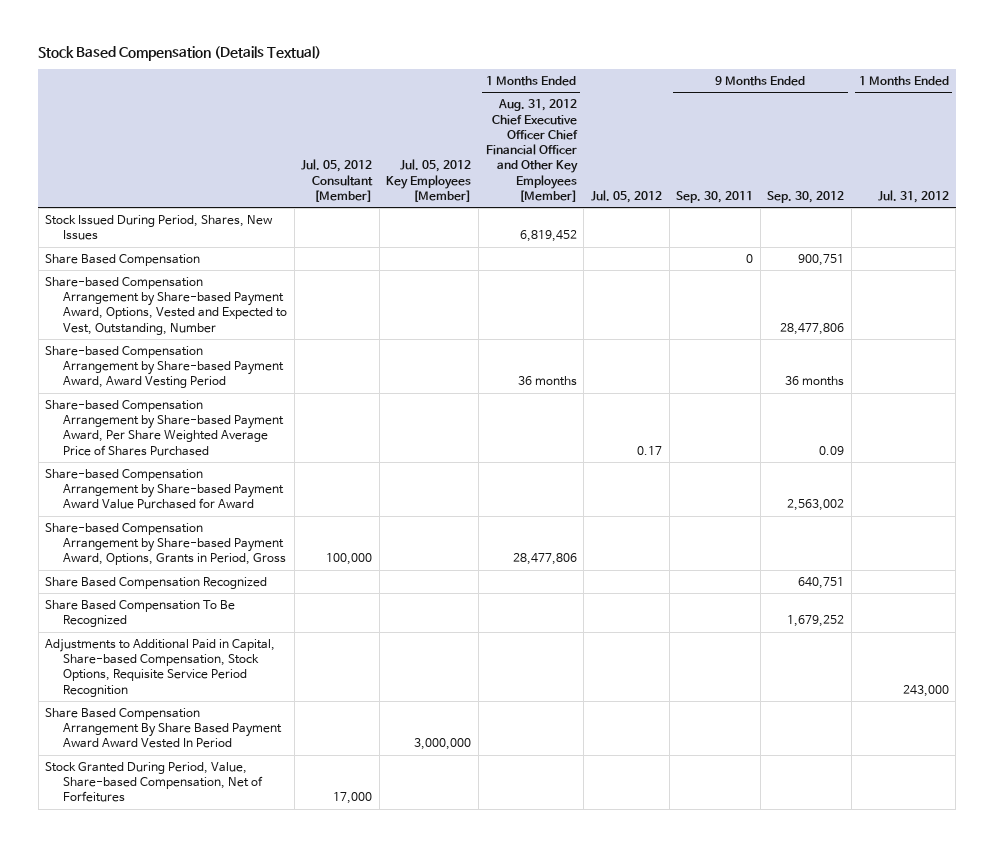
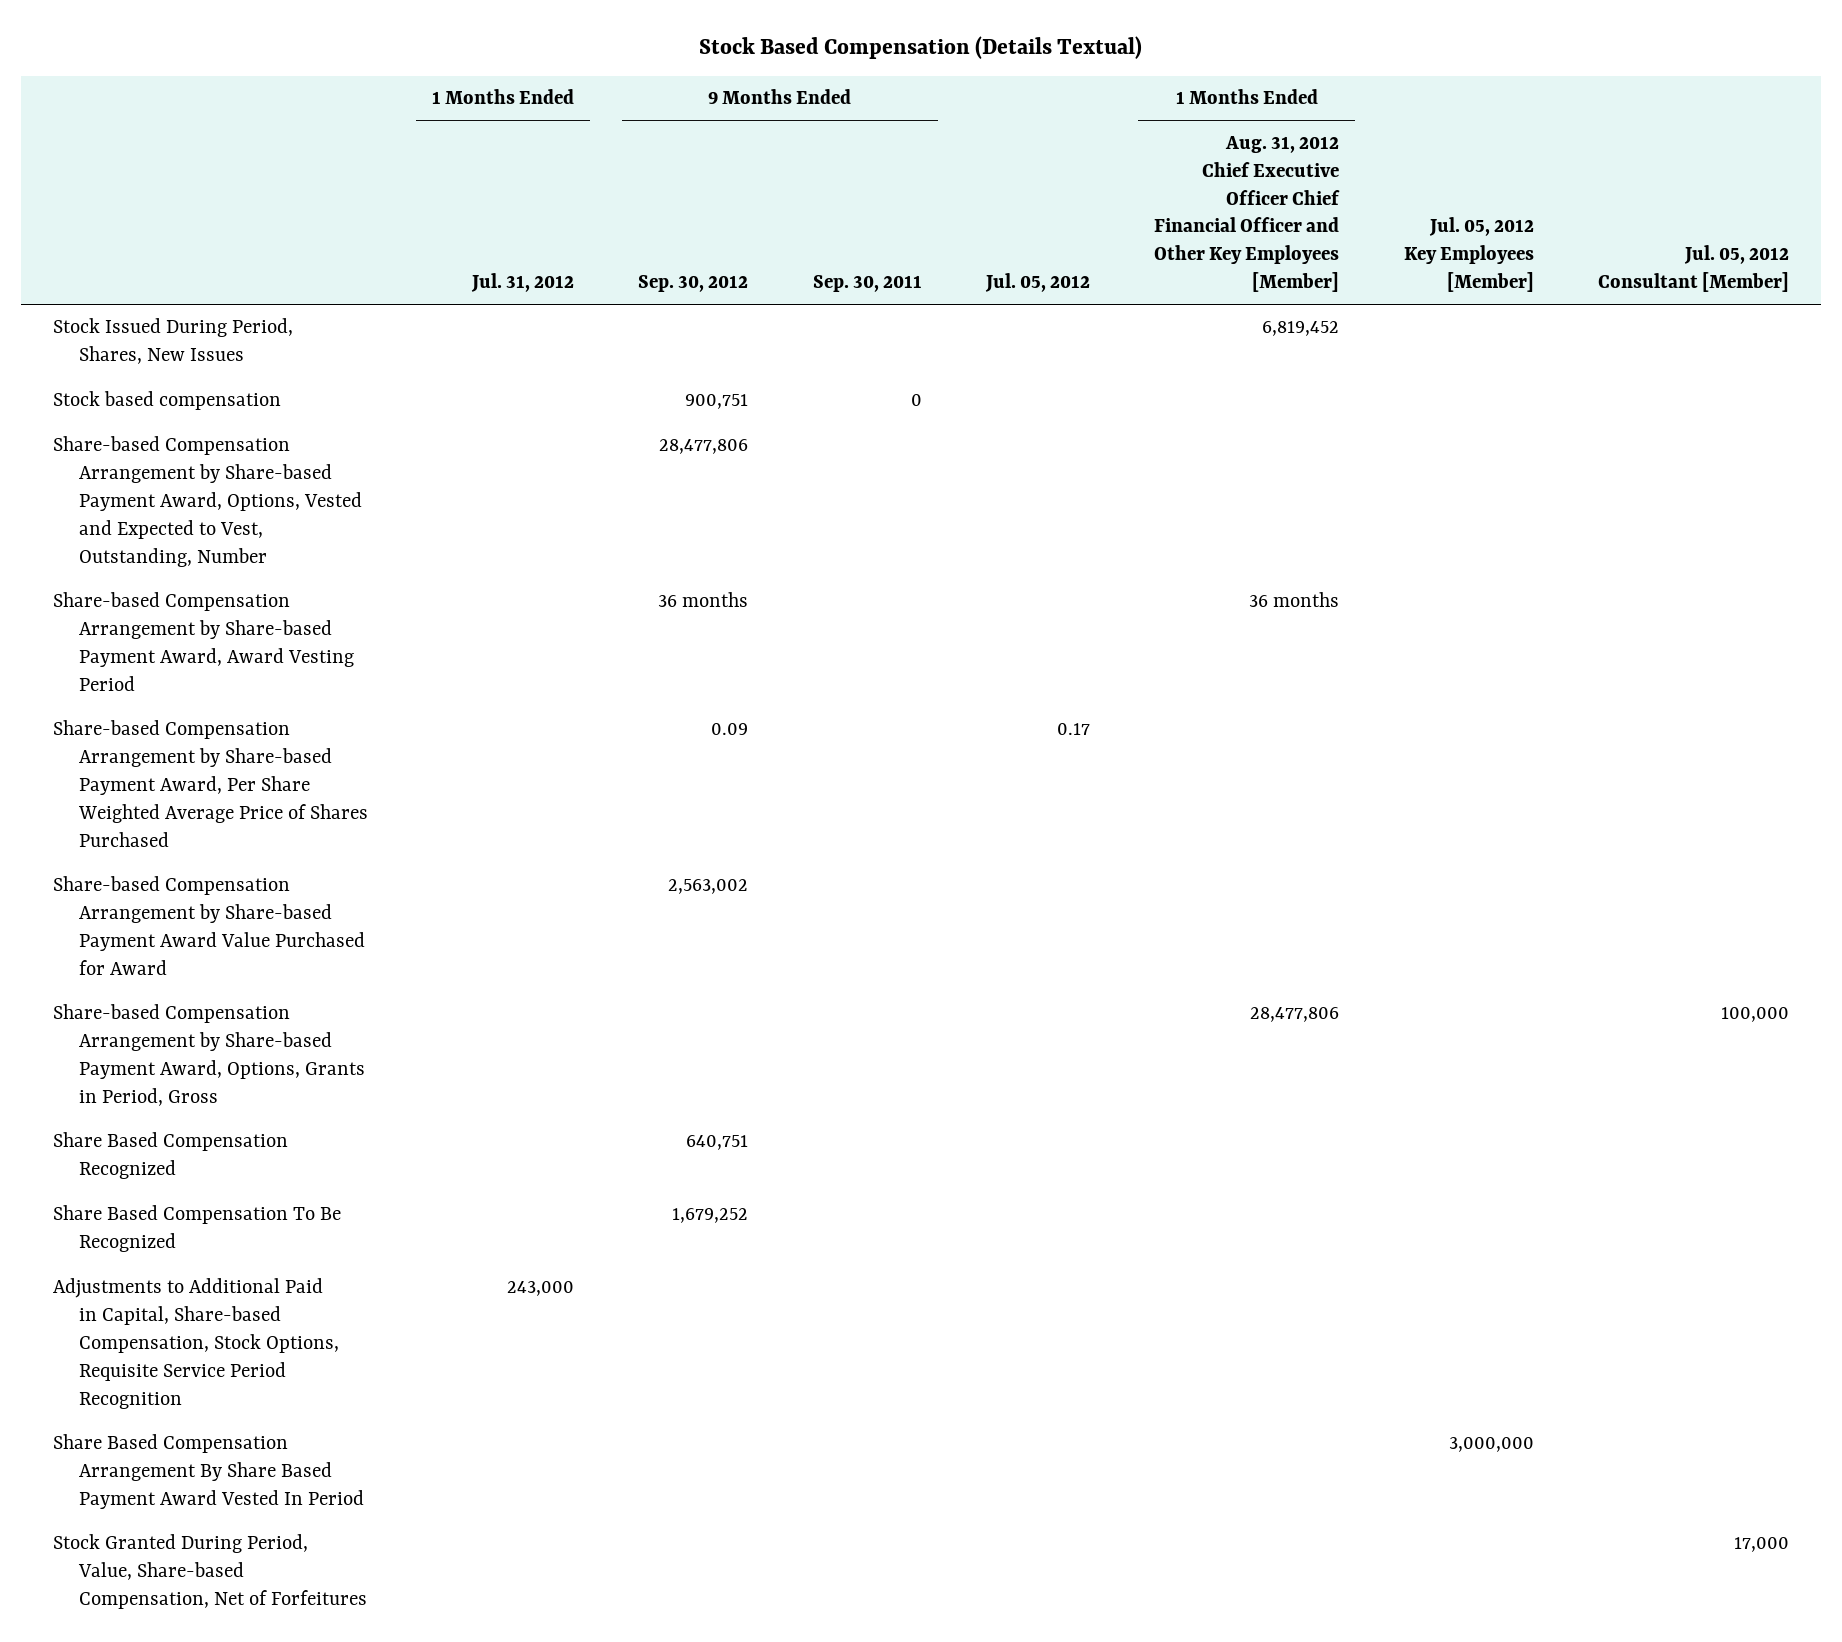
[45,254,201,267] Share Based Compensation -> [52,391,281,411] Stock based compensation
[45,708,283,749] Share Based Compensation Arrangement By Share Based Payment Award Award Vested In Period -> [52,1434,364,1510] Share Based Compensation Arrangement By Share Based Payment Award Vested In Period

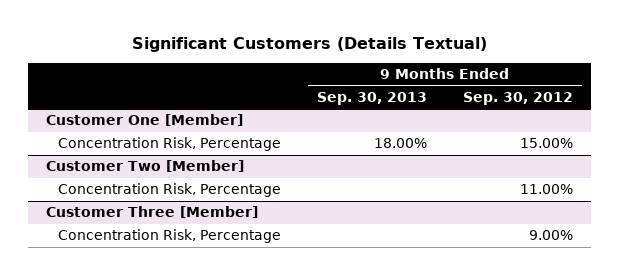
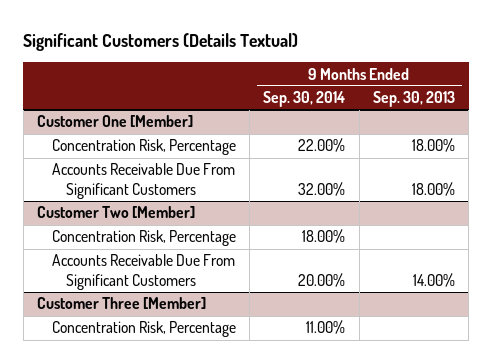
[462,91,573,105] Sep. 30, 2012 -> none
none -> [263,91,346,108] Sep. 30, 2014
none -> [51,163,235,199] Accounts Receivable Due From Significant Customers
none -> [51,254,235,290] Accounts Receivable Due From Significant Customers

